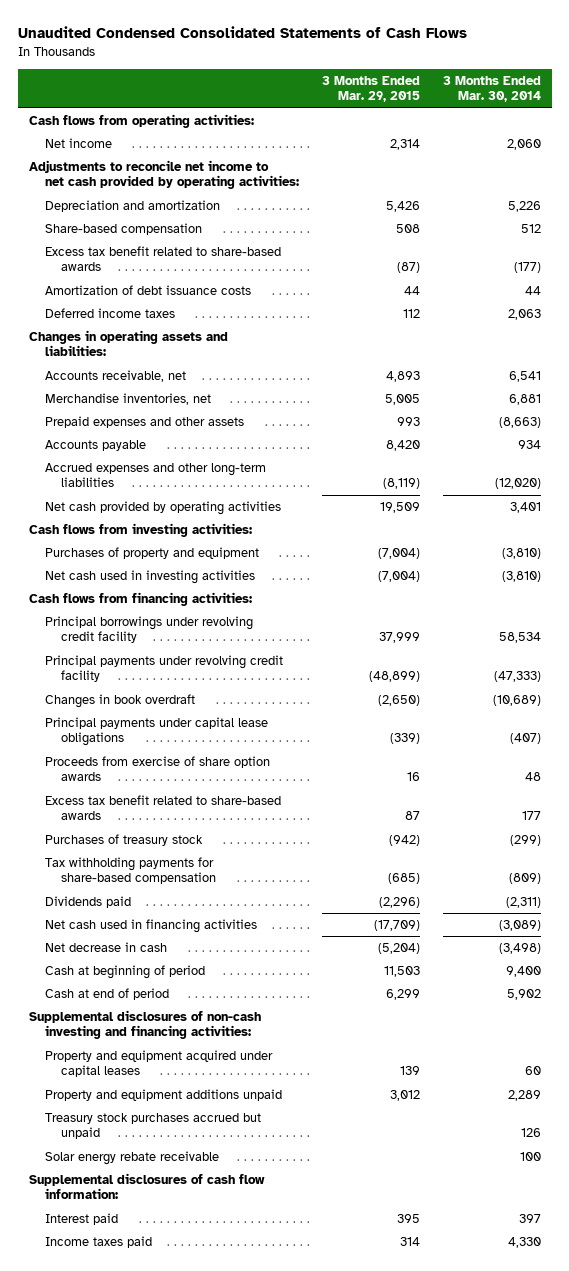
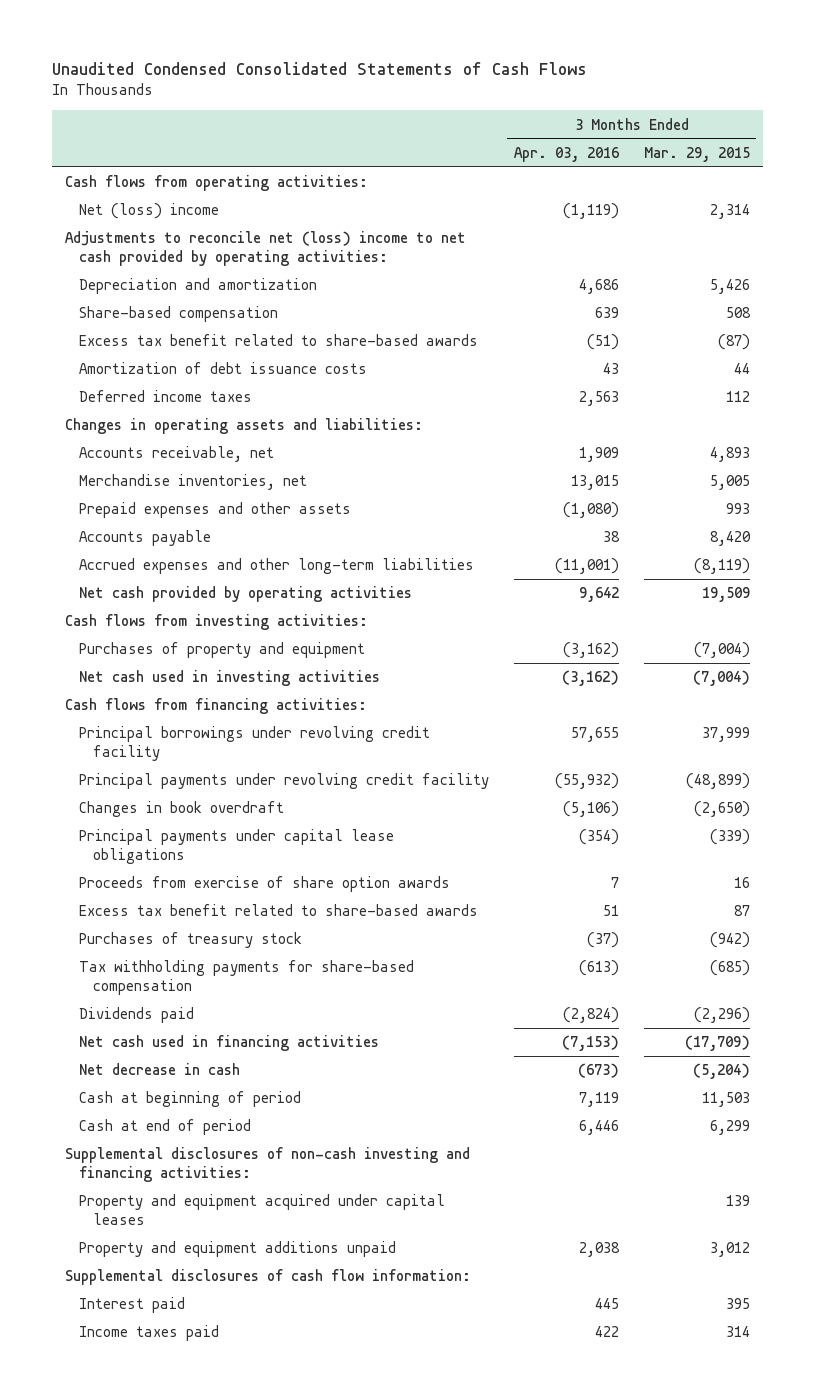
[442,76,541,103] 3 Months Ended Mar. 30, 2014 -> none
none -> [513,146,619,162] Apr. 03, 2016
[45,138,113,149] Net income -> [78,203,219,220] Net (loss) income
[28,160,300,190] Adjustments to reconcile net income to net cash provided by operating activities: -> [64,231,466,267] Adjustments to reconcile net (loss) income to net cash provided by operating activities:
[45,1113,262,1140] Treasury stock purchases accrued but unpaid -> none
[45,1151,220,1166] Solar energy rebate receivable -> none

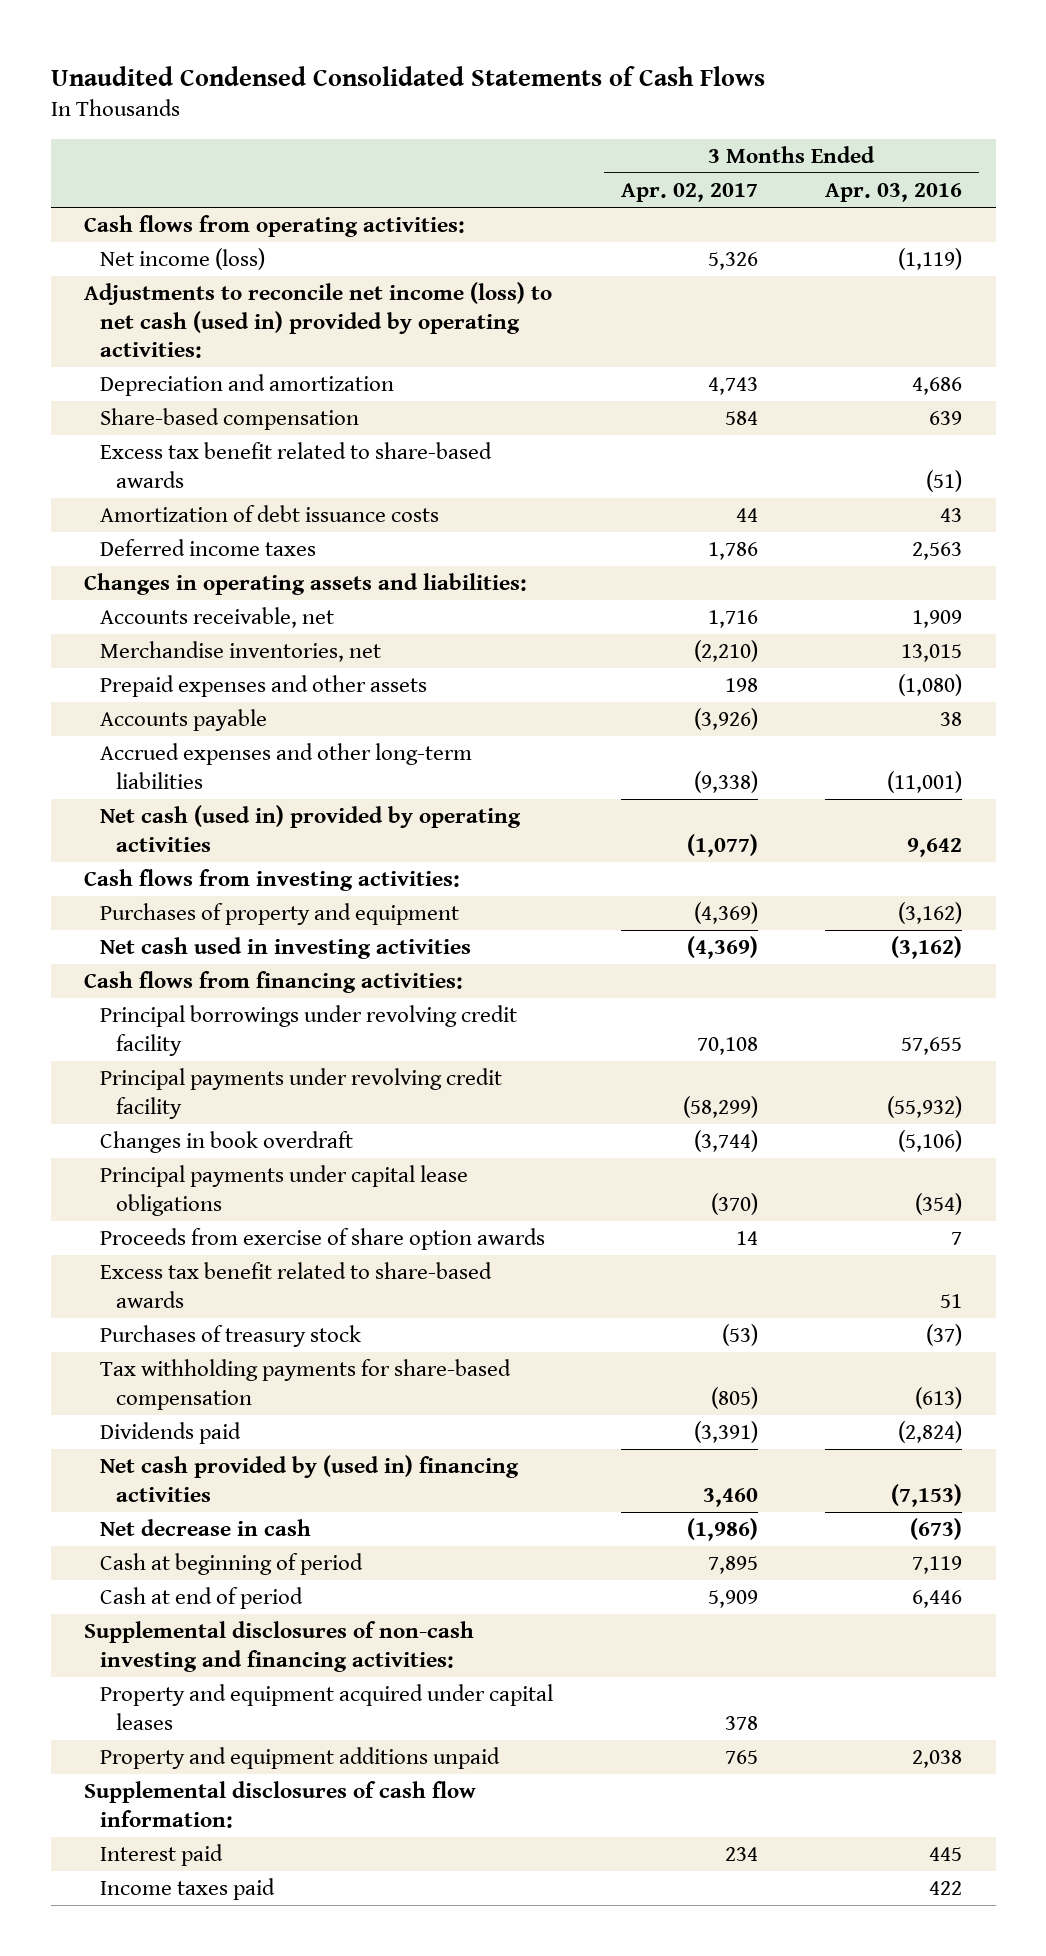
[643,146,750,162] Mar. 29, 2015 -> none
none -> [620,183,758,203] Apr. 02, 2017
[78,203,219,220] Net (loss) income -> [100,248,266,271] Net income (loss)
[64,231,466,267] Adjustments to reconcile net (loss) income to net cash provided by operating activities: -> [84,282,553,359] Adjustments to reconcile net income (loss) to net cash (used in) provided by operating activities:
[78,586,412,603] Net cash provided by operating activities -> [100,805,522,852] Net cash (used in) provided by operating activities
[78,1035,379,1052] Net cash used in financing activities -> [100,1455,520,1502] Net cash provided by (used in) financing activities

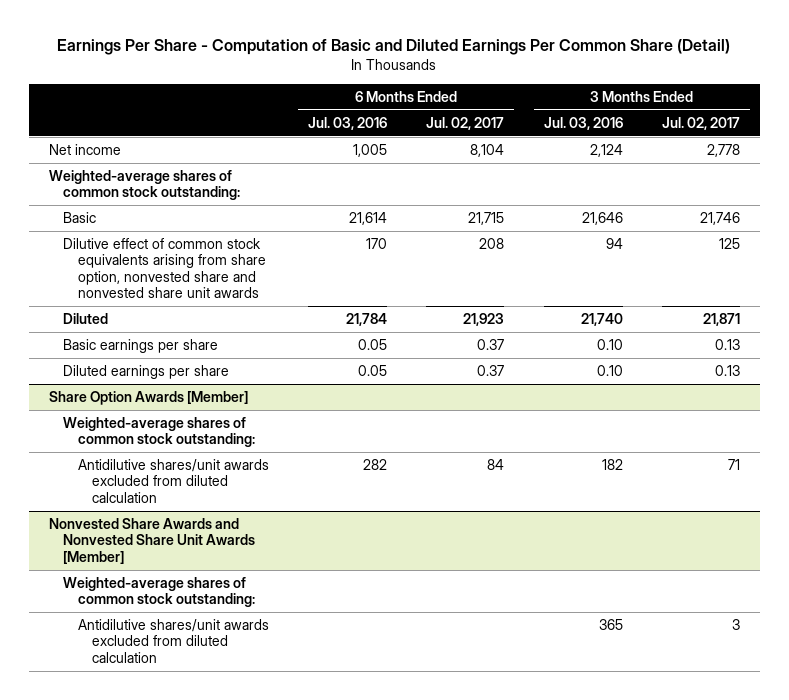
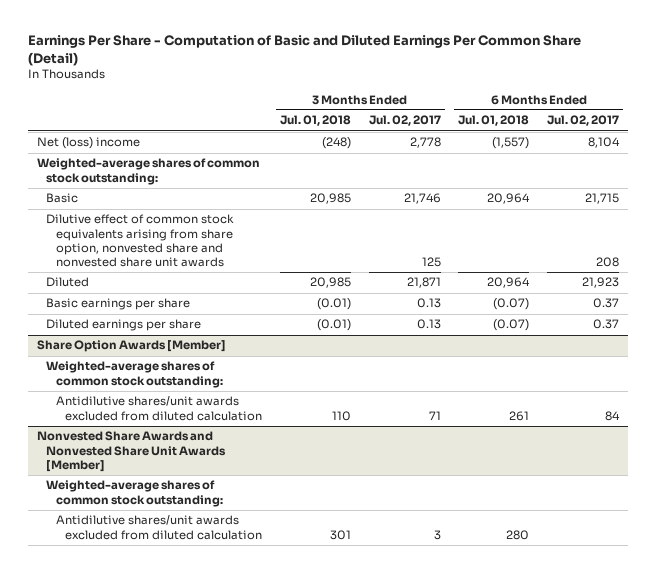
[307,116,387,130] Jul. 03, 2016 -> none
[543,116,623,130] Jul. 03, 2016 -> none
none -> [279,115,351,127] Jul. 01, 2018
none -> [458,115,530,127] Jul. 01, 2018
[48,144,121,156] Net income -> [36,137,140,150] Net (loss) income

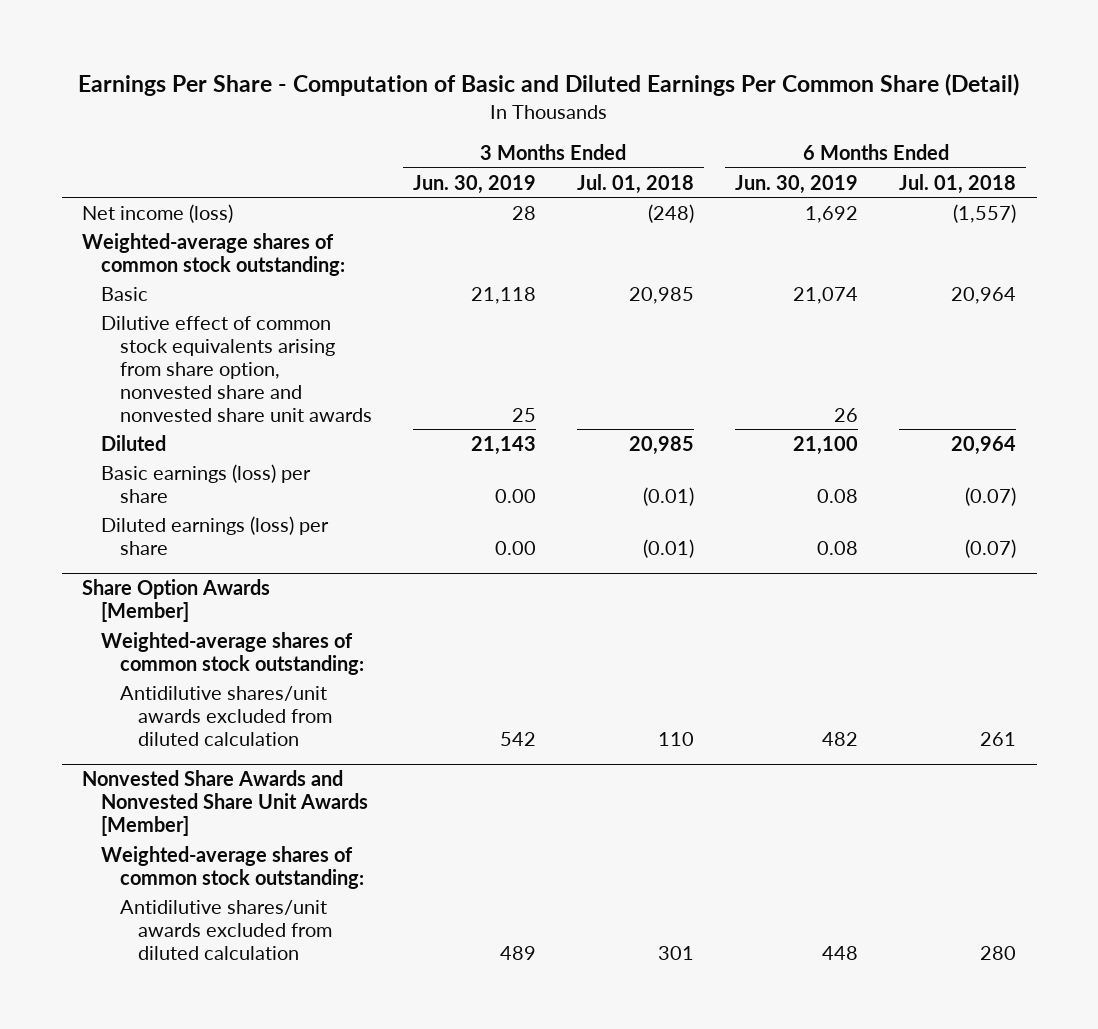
[368,115,441,127] Jul. 02, 2017 -> none
[547,115,620,127] Jul. 02, 2017 -> none
none -> [412,174,536,194] Jun. 30, 2019
none -> [734,174,858,194] Jun. 30, 2019
[36,137,140,150] Net (loss) income -> [82,203,234,223] Net income (loss)
[46,298,191,311] Basic earnings per share -> [100,463,311,503] Basic earnings (loss) per share
[46,319,202,332] Diluted earnings per share -> [100,515,329,555] Diluted earnings (loss) per share

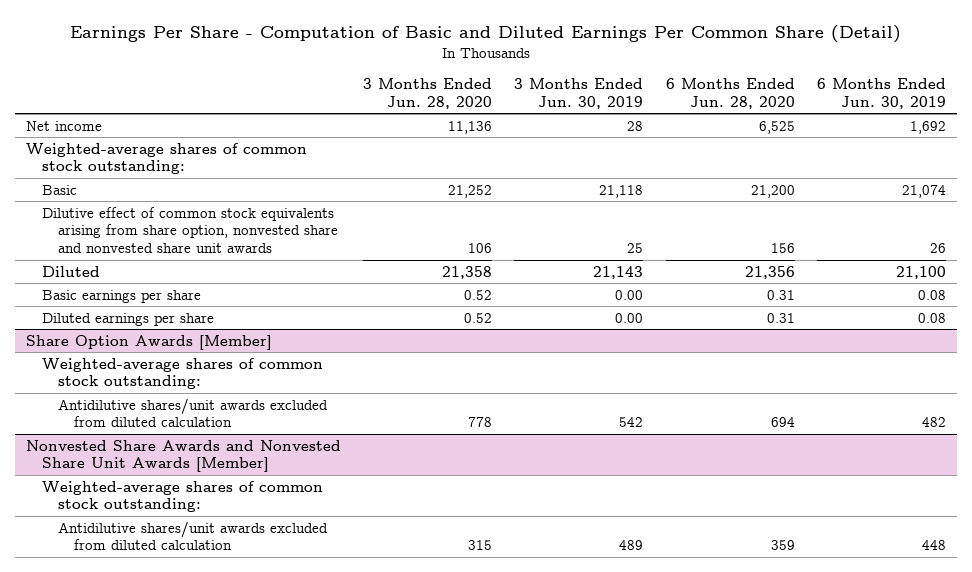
[576,173,694,194] Jul. 01, 2018 -> none
[899,173,1017,194] Jul. 01, 2018 -> none
none -> [363,77,493,109] 3 Months Ended Jun. 28, 2020
none -> [665,77,795,109] 6 Months Ended Jun. 28, 2020
[82,203,234,223] Net income (loss) -> [26,120,103,131] Net income
[100,463,311,503] Basic earnings (loss) per share -> [42,289,202,303] Basic earnings per share
[100,515,329,555] Diluted earnings (loss) per share -> [42,312,215,326] Diluted earnings per share

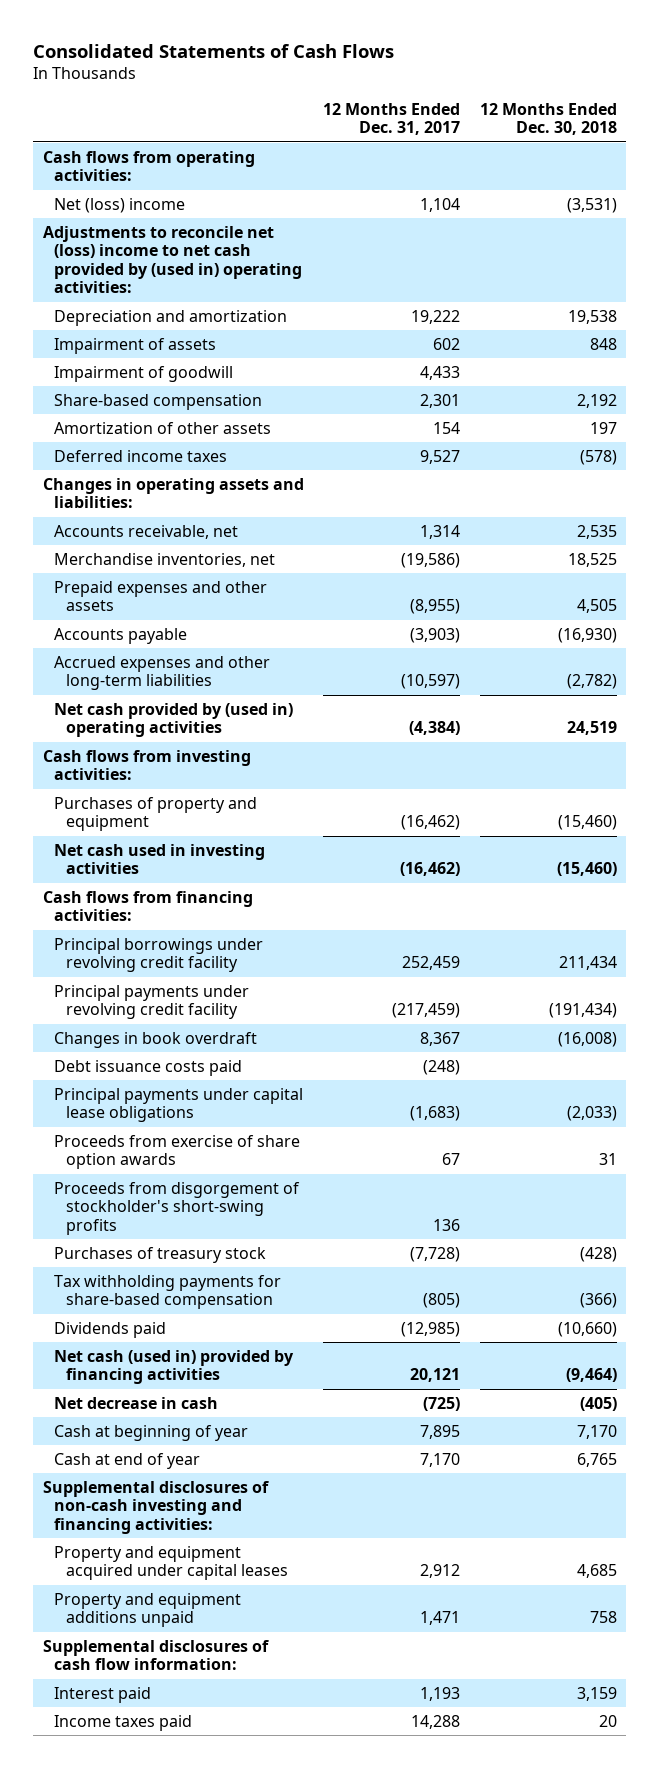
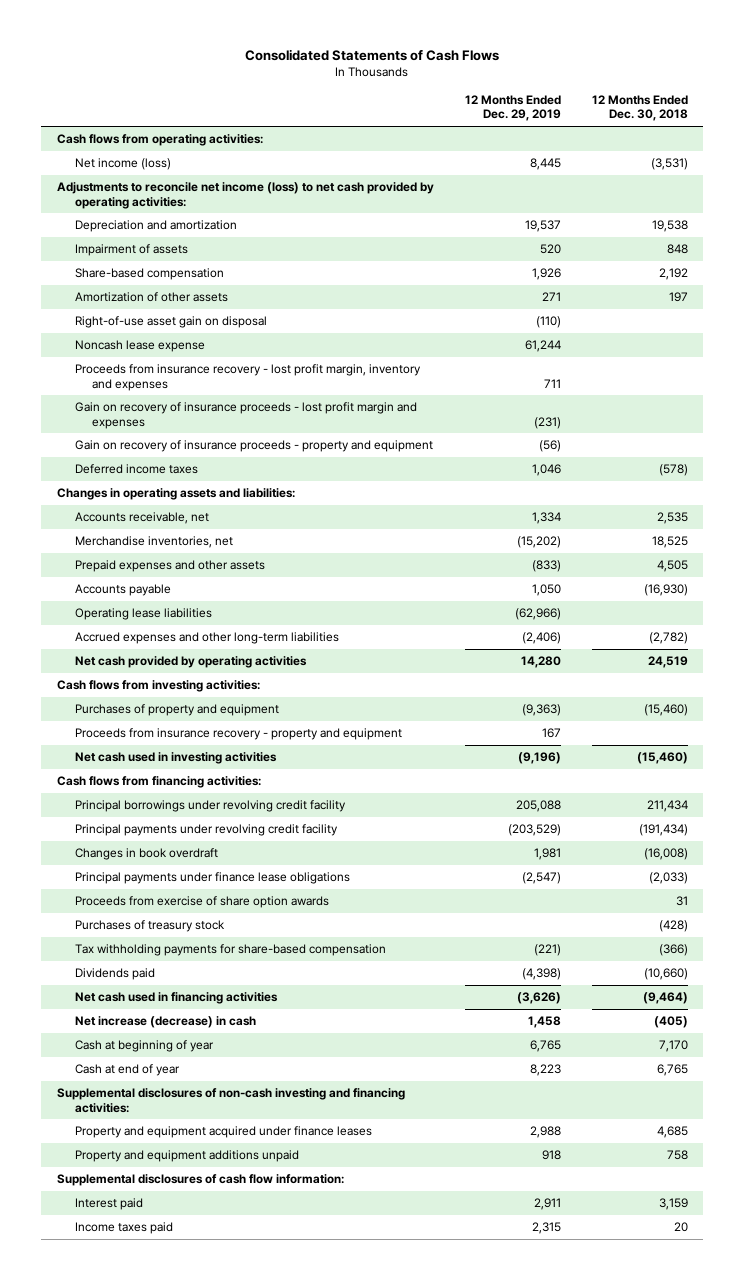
[323,102,461,136] 12 Months Ended Dec. 31, 2017 -> none
none -> [464,94,561,122] 12 Months Ended Dec. 29, 2019
[54,197,186,213] Net (loss) income -> [74,158,171,171] Net income (loss)
[42,225,303,294] Adjustments to reconcile net (loss) income to net cash provided by (used in) operating activities: -> [56,182,434,209] Adjustments to reconcile net income (loss) to net cash provided by operating activities:
[54,365,234,382] Impairment of goodwill -> none
none -> [74,316,267,329] Right-of-use asset gain on disposal
none -> [74,340,205,353] Noncash lease expense
none -> [74,364,421,391] Proceeds from insurance recovery - lost profit margin, inventory and expenses
none -> [74,402,417,429] Gain on recovery of insurance proceeds - lost profit margin and expenses
none -> [74,440,433,453] Gain on recovery of insurance proceeds - property and equipment
none -> [74,608,212,621] Operating lease liabilities
[54,702,294,738] Net cash provided by (used in) operating activities -> [74,656,307,669] Net cash provided by operating activities
none -> [74,728,402,741] Proceeds from insurance recovery - property and equipment
[54,1059,243,1076] Debt issuance costs paid -> none
[54,1087,304,1123] Principal payments under capital lease obligations -> [74,872,350,885] Principal payments under finance lease obligations
[54,1181,301,1235] Proceeds from disgorgement of stockholder's short-swing profits -> none
[54,1349,295,1385] Net cash (used in) provided by financing activities -> [74,992,278,1005] Net cash used in financing activities
[54,1396,219,1409] Net decrease in cash -> [74,1016,256,1029] Net increase (decrease) in cash
[54,1545,288,1581] Property and equipment acquired under capital leases -> [74,1126,372,1139] Property and equipment acquired under finance leases

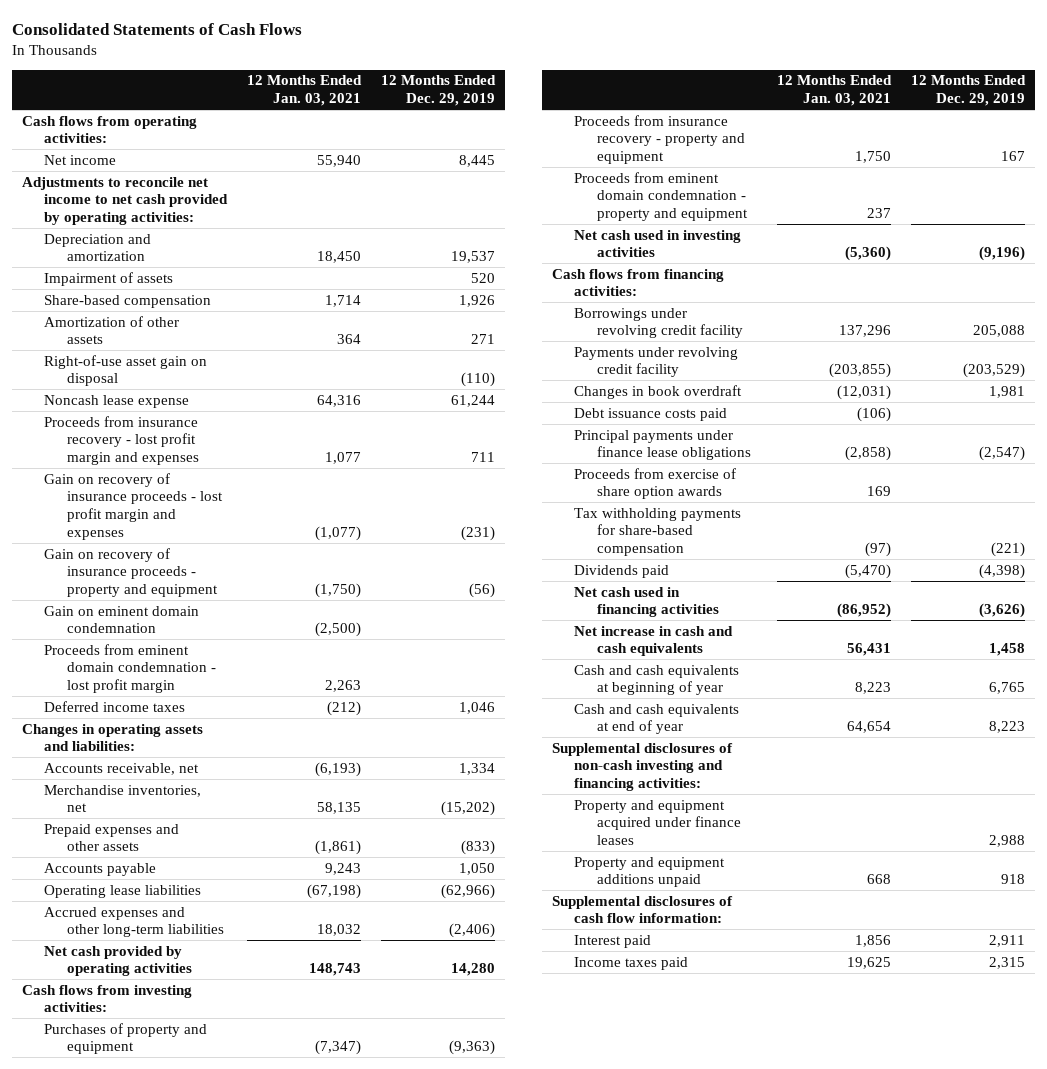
[591,94,688,122] 12 Months Ended Dec. 30, 2018 -> none
none -> [247,75,363,106] 12 Months Ended Jan. 03, 2021
[74,158,171,171] Net income (loss) -> [44,154,117,165] Net income
[56,182,434,209] Adjustments to reconcile net income (loss) to net cash provided by operating activities: -> [22,176,229,225] Adjustments to reconcile net income to net cash provided by operating activities:
[74,364,421,391] Proceeds from insurance recovery - lost profit margin, inventory and expenses -> [44,415,199,465] Proceeds from insurance recovery - lost profit margin and expenses
none -> [44,605,200,634] Gain on eminent domain condemnation
none -> [44,643,216,693] Proceeds from eminent domain condemnation - lost profit margin
none -> [574,171,748,221] Proceeds from eminent domain condemnation - property and equipment
[74,800,346,813] Principal borrowings under revolving credit facility -> [574,307,743,339] Borrowings under revolving credit facility
[74,824,338,837] Principal payments under revolving credit facility -> [574,346,739,378] Payments under revolving credit facility
none -> [574,407,728,421] Debt issuance costs paid
[74,920,225,933] Purchases of treasury stock -> none
[74,1016,256,1029] Net increase (decrease) in cash -> [574,625,734,657] Net increase in cash and cash equivalents
[74,1040,214,1053] Cash at beginning of year -> [574,664,740,696] Cash and cash equivalents at beginning of year
[74,1064,180,1077] Cash at end of year -> [574,703,740,735] Cash and cash equivalents at end of year

